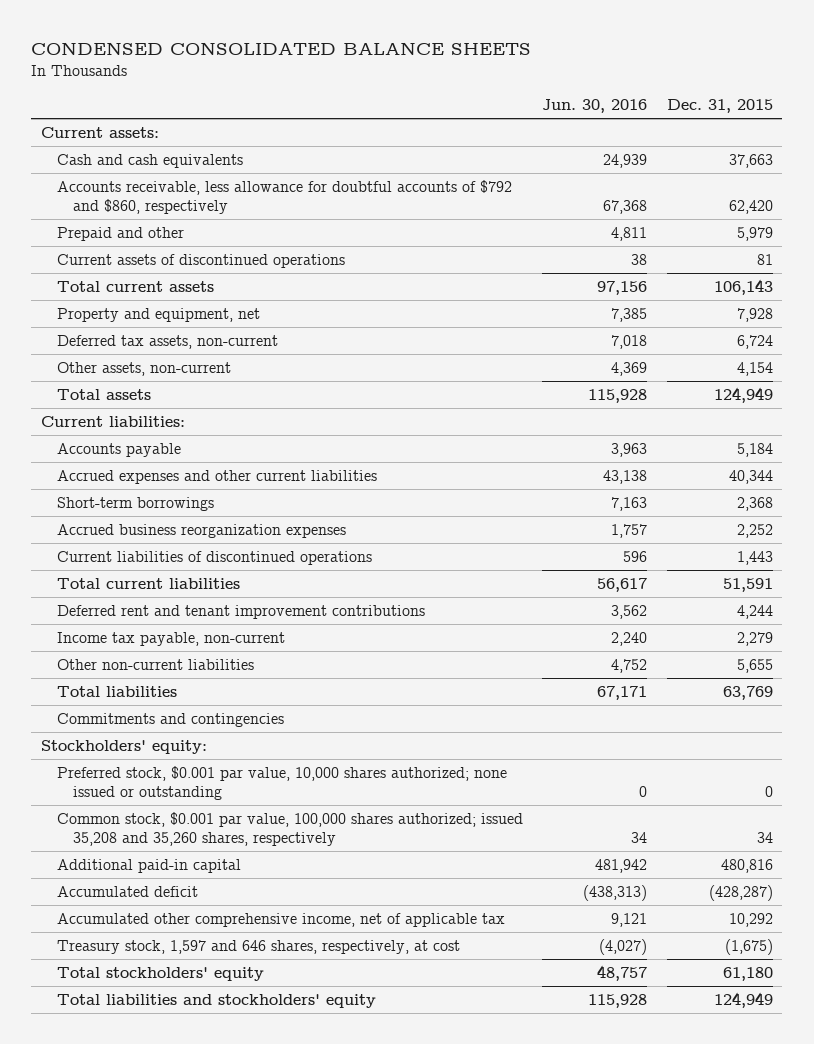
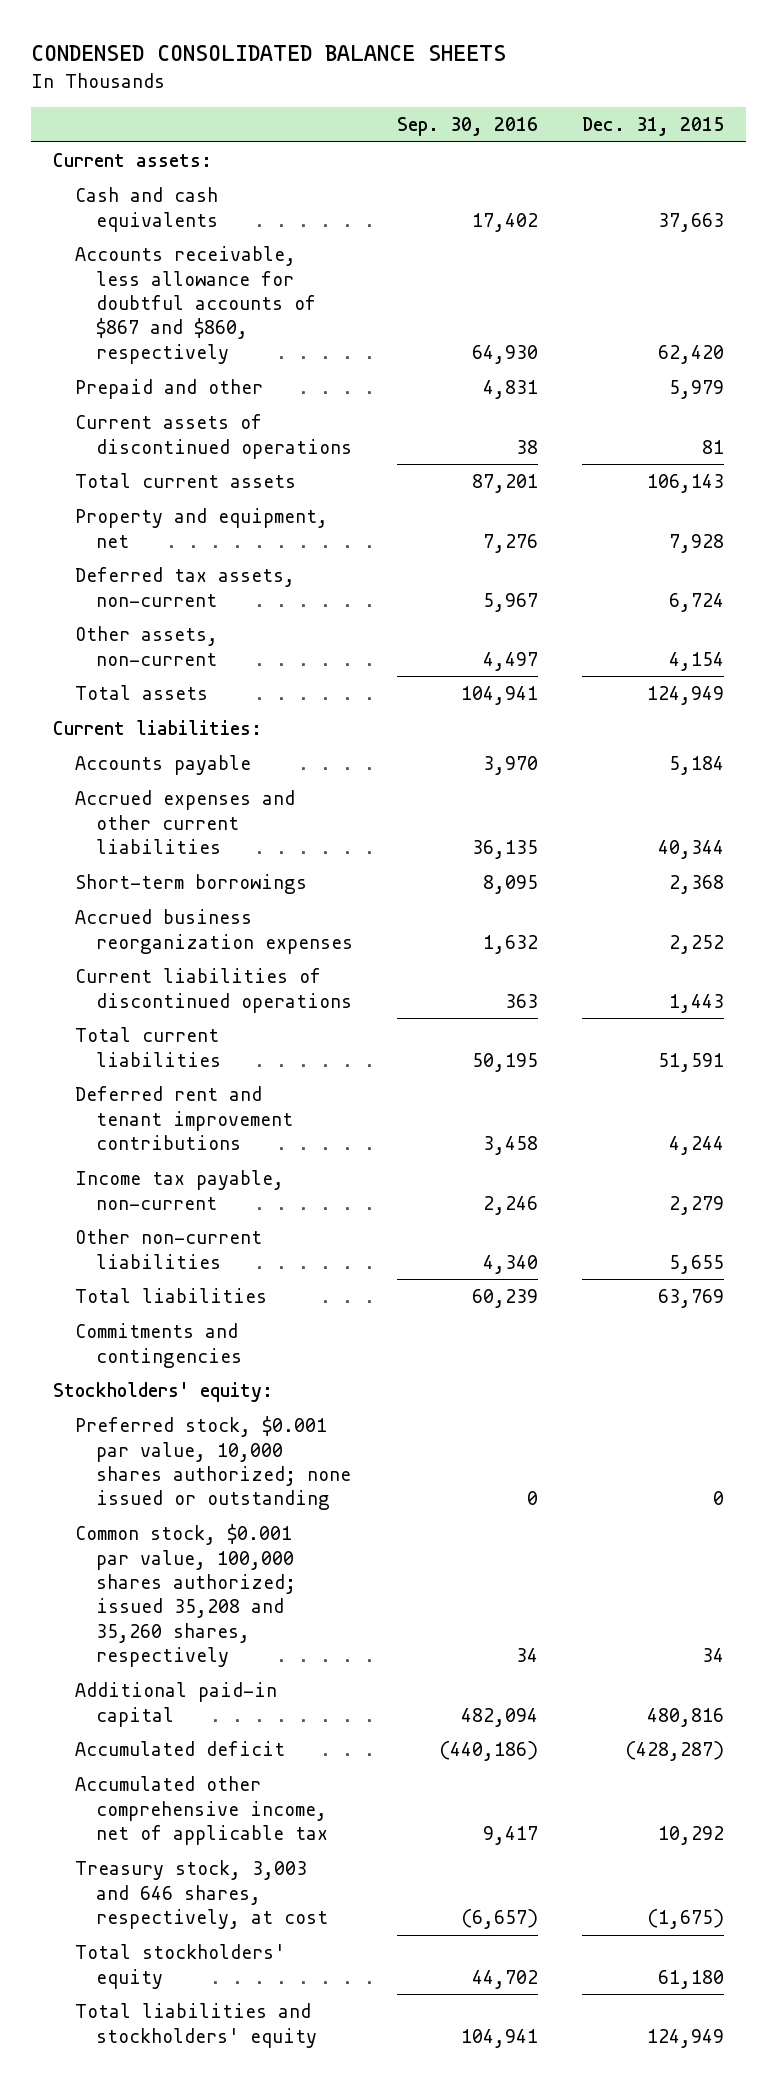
[542,98,648,113] Jun. 30, 2016 -> none
none -> [397,117,539,137] Sep. 30, 2016
[56,179,512,215] Accounts receivable, less allowance for doubtful accounts of $792 and $860, respectively -> [74,246,317,364] Accounts receivable, less allowance for doubtful accounts of $867 and $860, respectively
[56,939,460,954] Treasury stock, 1,597 and 646 shares, respectively, at cost -> [74,1860,329,1929] Treasury stock, 3,003 and 646 shares, respectively, at cost

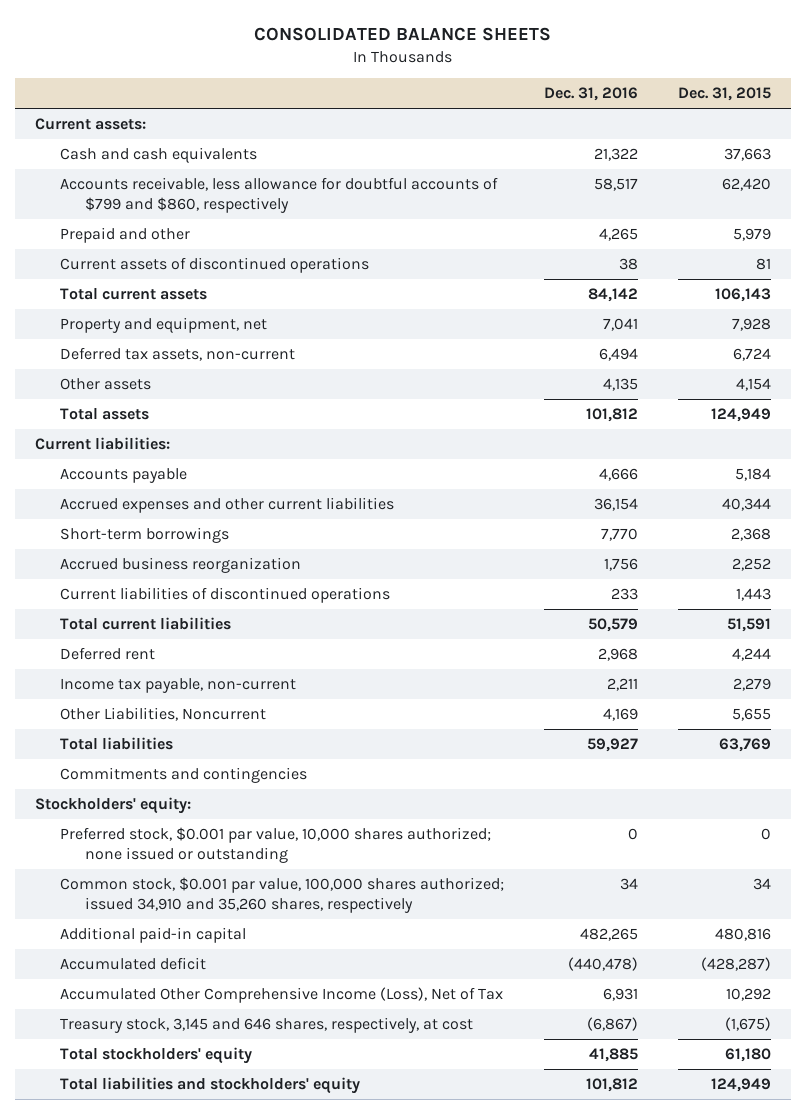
[31,45,507,62] CONDENSED CONSOLIDATED BALANCE SHEETS -> [254,27,552,42] CONSOLIDATED BALANCE SHEETS
[397,117,539,137] Sep. 30, 2016 -> none
none -> [544,87,639,102] Dec. 31, 2016
[74,246,317,364] Accounts receivable, less allowance for doubtful accounts of $867 and $860, respectively -> [60,177,499,213] Accounts receivable, less allowance for doubtful accounts of $799 and $860, respectively
[74,626,218,666] Other assets, non-current -> [60,378,152,391] Other assets
[74,909,354,954] Accrued business reorganization expenses -> [60,557,302,574] Accrued business reorganization
[74,1086,294,1150] Deferred rent and tenant improvement contributions -> [60,647,156,661] Deferred rent
[74,1229,262,1269] Other non-current liabilities -> [60,707,267,722] Other Liabilities, Noncurrent
[74,1524,297,1668] Common stock, $0.001 par value, 100,000 shares authorized; issued 35,208 and 35,260 shares, respectively -> [60,877,505,913] Common stock, $0.001 par value, 100,000 shares authorized; issued 34,910 and 35,260 shares, respectively
[74,1776,329,1845] Accumulated other comprehensive income, net of applicable tax -> [60,987,504,1004] Accumulated Other Comprehensive Income (Loss), Net of Tax
[74,1860,329,1929] Treasury stock, 3,003 and 646 shares, respectively, at cost -> [60,1017,474,1034] Treasury stock, 3,145 and 646 shares, respectively, at cost

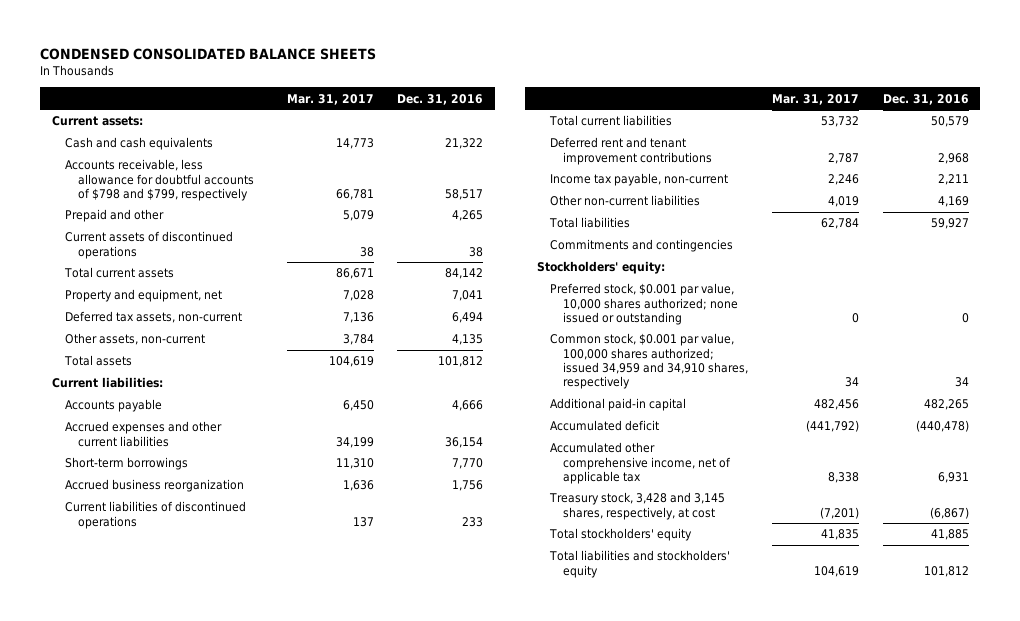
[254,27,552,42] CONSOLIDATED BALANCE SHEETS -> [40,47,377,60] CONDENSED CONSOLIDATED BALANCE SHEETS
[678,87,772,102] Dec. 31, 2015 -> none
none -> [286,93,374,105] Mar. 31, 2017
[60,177,499,213] Accounts receivable, less allowance for doubtful accounts of $799 and $860, respectively -> [64,159,255,201] Accounts receivable, less allowance for doubtful accounts of $798 and $799, respectively
[60,378,152,391] Other assets -> [64,333,205,346] Other assets, non-current
[60,647,156,661] Deferred rent -> [550,137,713,165] Deferred rent and tenant improvement contributions
[60,707,267,722] Other Liabilities, Noncurrent -> [550,195,701,207] Other non-current liabilities
[60,877,505,913] Common stock, $0.001 par value, 100,000 shares authorized; issued 34,910 and 35,260 shares, respectively -> [550,333,749,390] Common stock, $0.001 par value, 100,000 shares authorized; issued 34,959 and 34,910 shares, respectively
[60,987,504,1004] Accumulated Other Comprehensive Income (Loss), Net of Tax -> [550,442,732,484] Accumulated other comprehensive income, net of applicable tax
[60,1017,474,1034] Treasury stock, 3,145 and 646 shares, respectively, at cost -> [549,492,726,520] Treasury stock, 3,428 and 3,145 shares, respectively, at cost

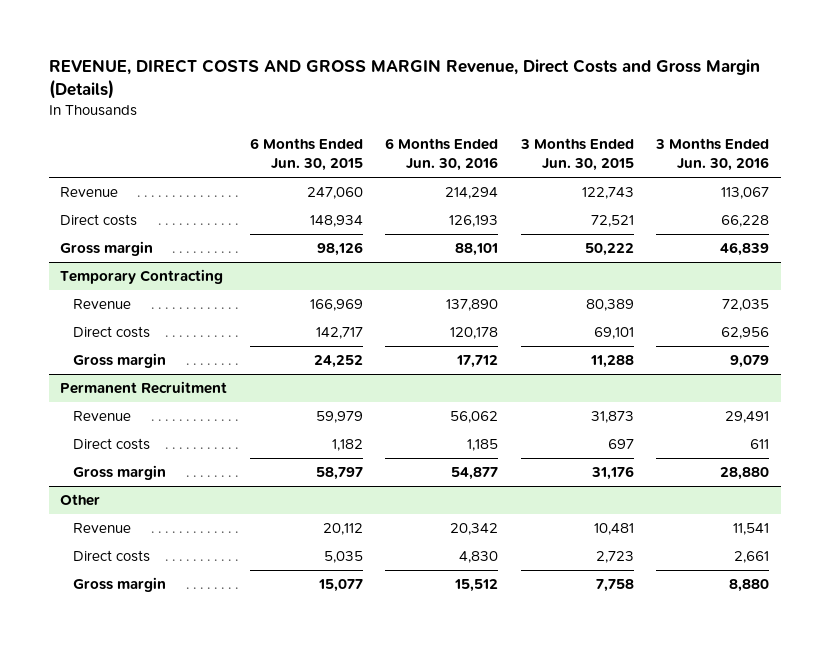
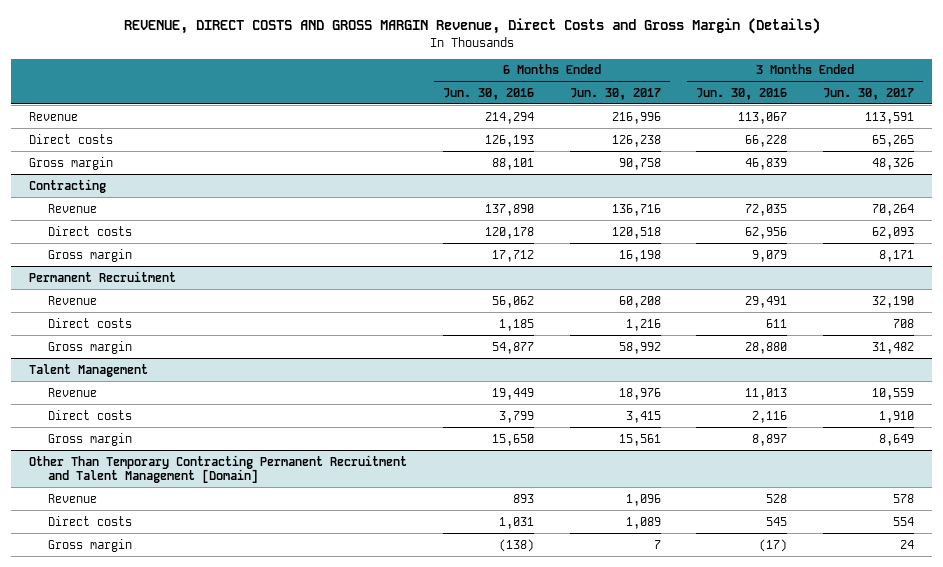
[249,137,363,172] 6 Months Ended Jun. 30, 2015 -> none
[519,137,634,172] 3 Months Ended Jun. 30, 2015 -> none
none -> [569,87,661,100] Jun. 30, 2017
none -> [822,87,914,100] Jun. 30, 2017
[59,269,223,285] Temporary Contracting -> [29,178,107,193] Contracting
[59,494,100,507] Other -> none
none -> [29,363,149,377] Talent Management
[450,523,499,536] 20,342 -> [491,387,534,400] 19,449
[733,523,770,536] 11,541 -> [745,387,788,400] 11,013
[459,551,499,564] 4,830 -> [498,410,534,423] 3,799
[734,551,770,564] 2,661 -> [752,410,788,423] 2,116
[454,579,499,593] 15,512 -> [491,433,534,446] 15,650
[729,579,770,593] 8,880 -> [752,433,788,446] 8,897
none -> [29,454,408,484] Other Than Temporary Contracting Permanent Recruitment and Talent Management [Domain]
none -> [47,493,97,503] Revenue
none -> [47,515,132,526] Direct costs
none -> [47,538,132,552] Gross margin

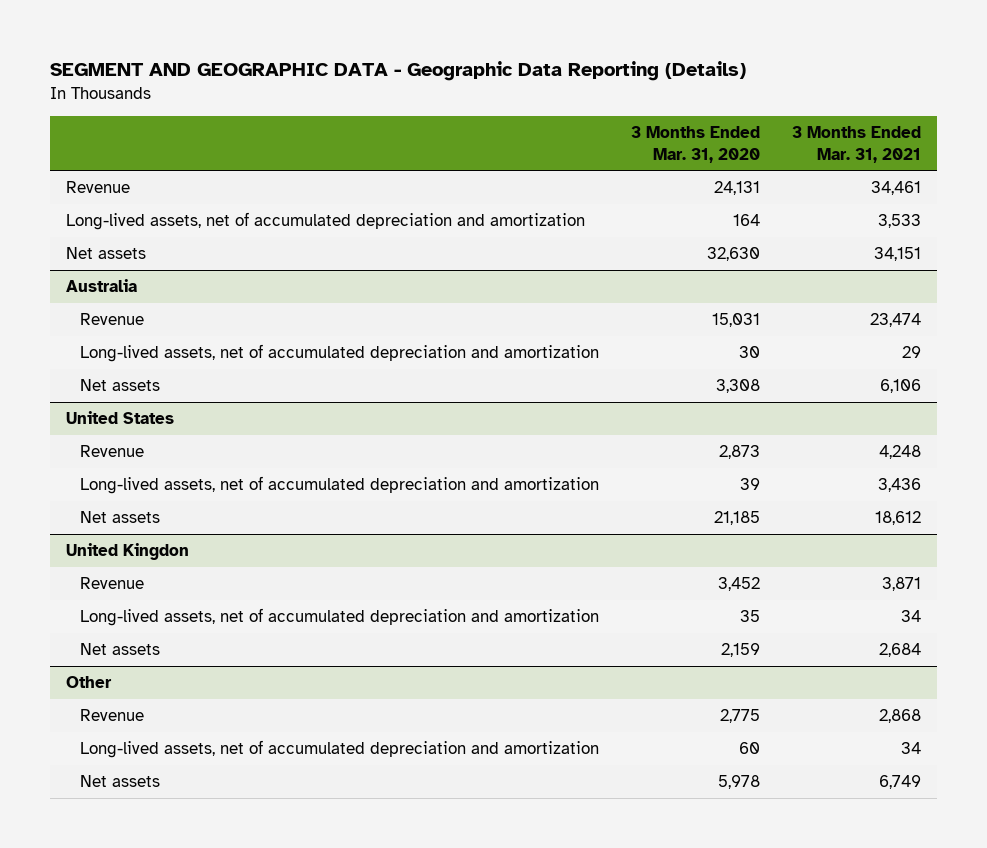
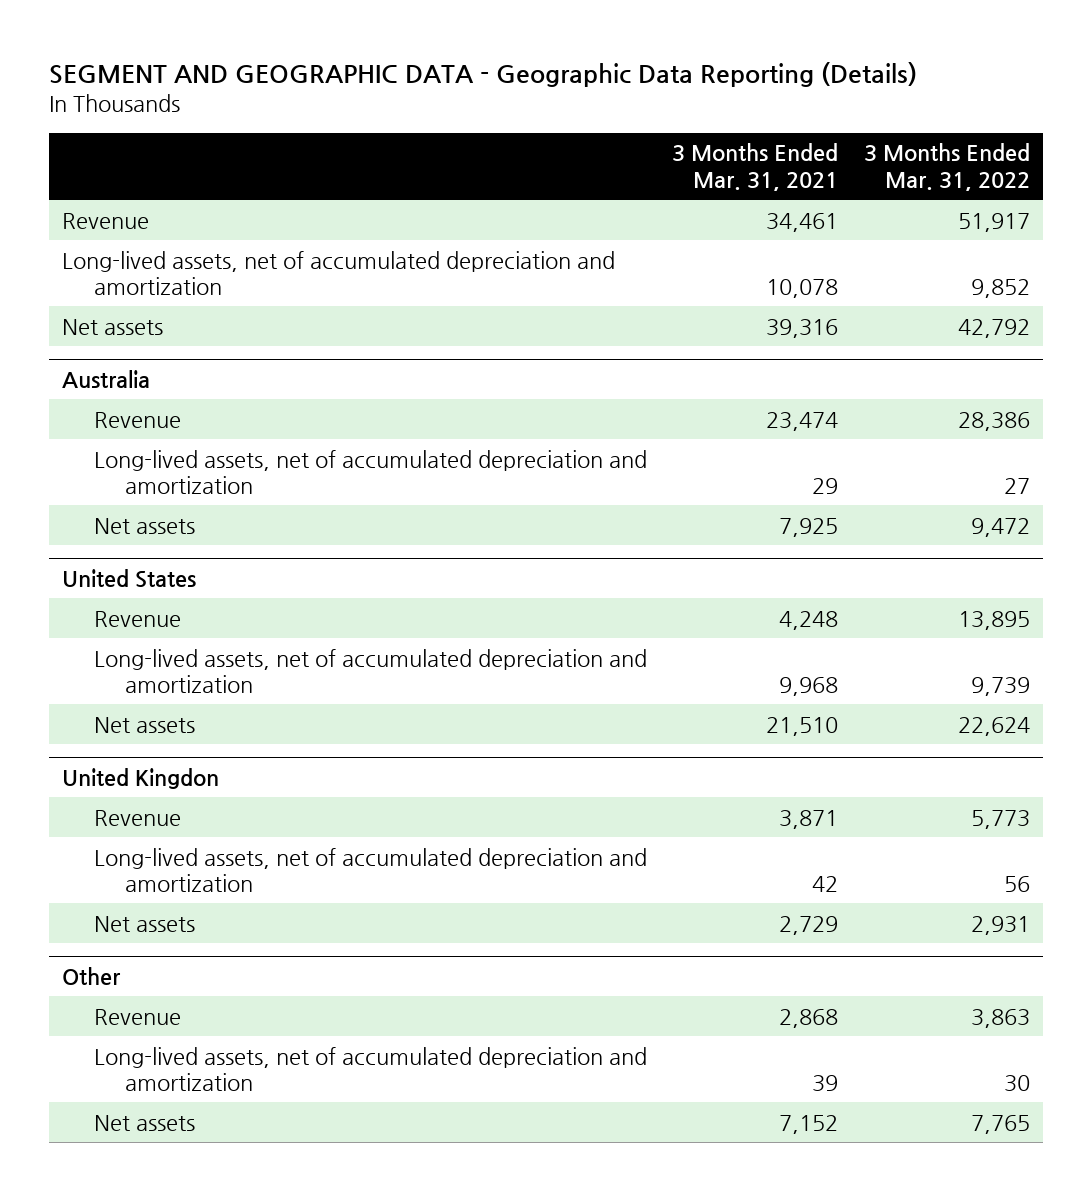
[630,126,760,163] 3 Months Ended Mar. 31, 2020 -> none
none -> [864,143,1031,191] 3 Months Ended Mar. 31, 2022
[877,214,921,229] 3,533 -> [766,278,839,298] 10,078
[873,247,921,262] 34,151 -> [766,318,839,338] 39,316
[879,379,921,394] 6,106 -> [779,517,839,537] 7,925
[877,478,921,493] 3,436 -> [779,676,839,696] 9,968
[874,511,921,526] 18,612 -> [766,716,839,736] 21,510
[900,610,921,623] 34 -> [812,875,839,892] 42
[878,643,921,658] 2,684 -> [779,915,839,935] 2,729
[900,742,921,755] 34 -> [812,1074,839,1092] 39
[878,775,921,790] 6,749 -> [779,1114,839,1134] 7,152

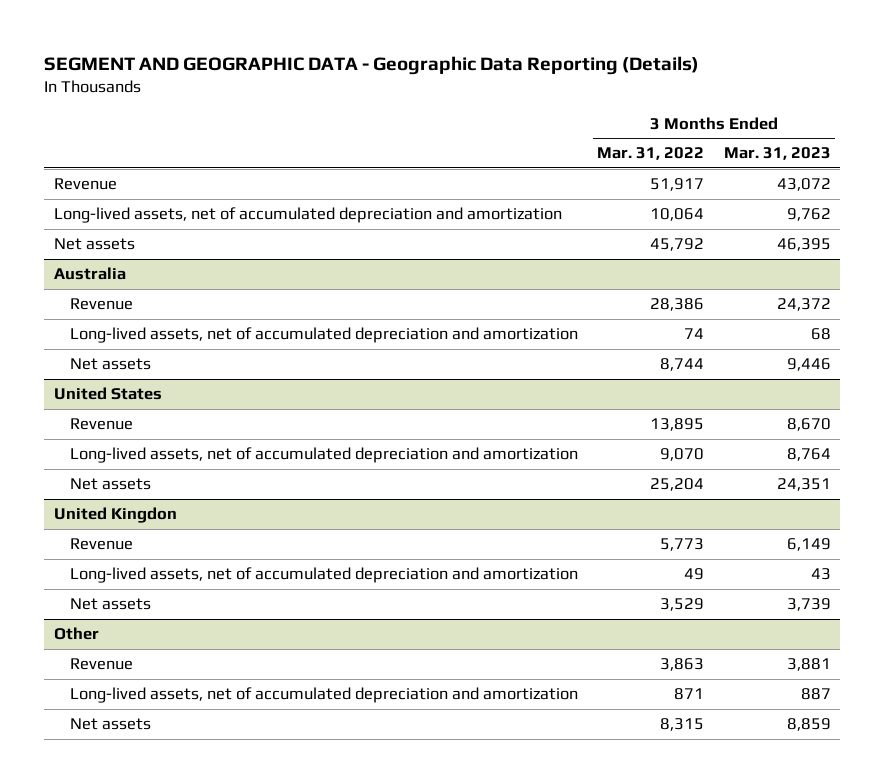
[672,143,839,191] 3 Months Ended Mar. 31, 2021 -> none
none -> [723,147,831,161] Mar. 31, 2023
[971,278,1031,298] 9,852 -> [650,208,705,222] 10,064
[958,318,1031,338] 42,792 -> [650,238,705,252] 45,792
[1004,477,1031,494] 27 -> [684,328,705,340] 74
[971,517,1031,537] 9,472 -> [660,358,705,372] 8,744
[971,676,1031,696] 9,739 -> [660,448,705,462] 9,070
[958,716,1031,736] 22,624 -> [650,478,705,492] 25,204
[1004,875,1031,892] 56 -> [684,568,705,581] 49
[971,915,1031,935] 2,931 -> [660,598,705,612] 3,529
[1004,1074,1031,1092] 30 -> [674,688,705,701] 871
[971,1114,1031,1134] 7,765 -> [660,718,705,732] 8,315

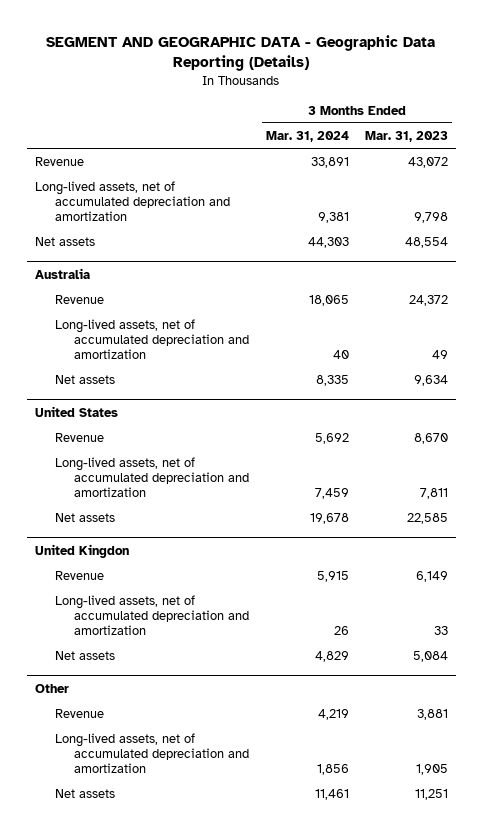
[597,147,705,161] Mar. 31, 2022 -> none
none -> [265,131,349,143] Mar. 31, 2024
[786,208,831,222] 9,762 -> [413,212,448,224] 9,798
[776,238,831,252] 46,395 -> [404,237,448,249] 48,554
[810,328,831,341] 68 -> [431,350,448,360] 49
[786,358,831,372] 9,446 -> [413,375,448,387] 9,634
[786,448,831,462] 8,764 -> [419,488,448,500] 7,811
[776,478,831,492] 24,351 -> [406,513,448,525] 22,585
[810,568,831,581] 43 -> [433,626,448,636] 33
[786,598,831,612] 3,739 -> [412,651,448,663] 5,084
[800,688,831,701] 887 -> [415,764,448,776] 1,905
[786,718,831,732] 8,859 -> [414,789,448,801] 11,251

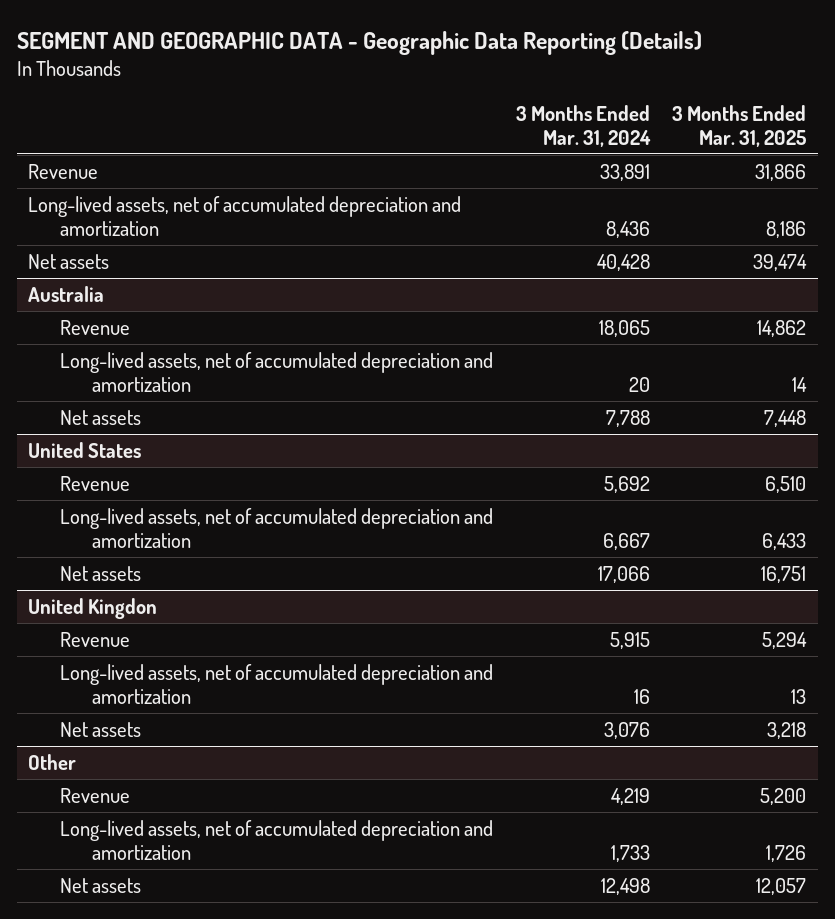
[364,131,448,143] Mar. 31, 2023 -> none
none -> [672,104,807,147] 3 Months Ended Mar. 31, 2025
[317,212,349,224] 9,381 -> [605,221,650,239] 8,436
[307,237,349,249] 44,303 -> [596,253,650,271] 40,428
[332,350,349,360] 40 -> [628,377,650,393] 20
[315,375,349,387] 8,335 -> [605,409,650,427] 7,788
[314,488,349,500] 7,459 -> [602,533,650,551] 6,667
[309,513,349,525] 19,678 -> [597,565,650,583] 17,066
[333,626,349,636] 26 -> [633,689,650,705] 16
[314,651,349,663] 4,829 -> [603,721,650,739] 3,076
[316,764,349,776] 1,856 -> [610,845,650,863] 1,733
[314,789,349,801] 11,461 -> [600,877,650,895] 12,498

